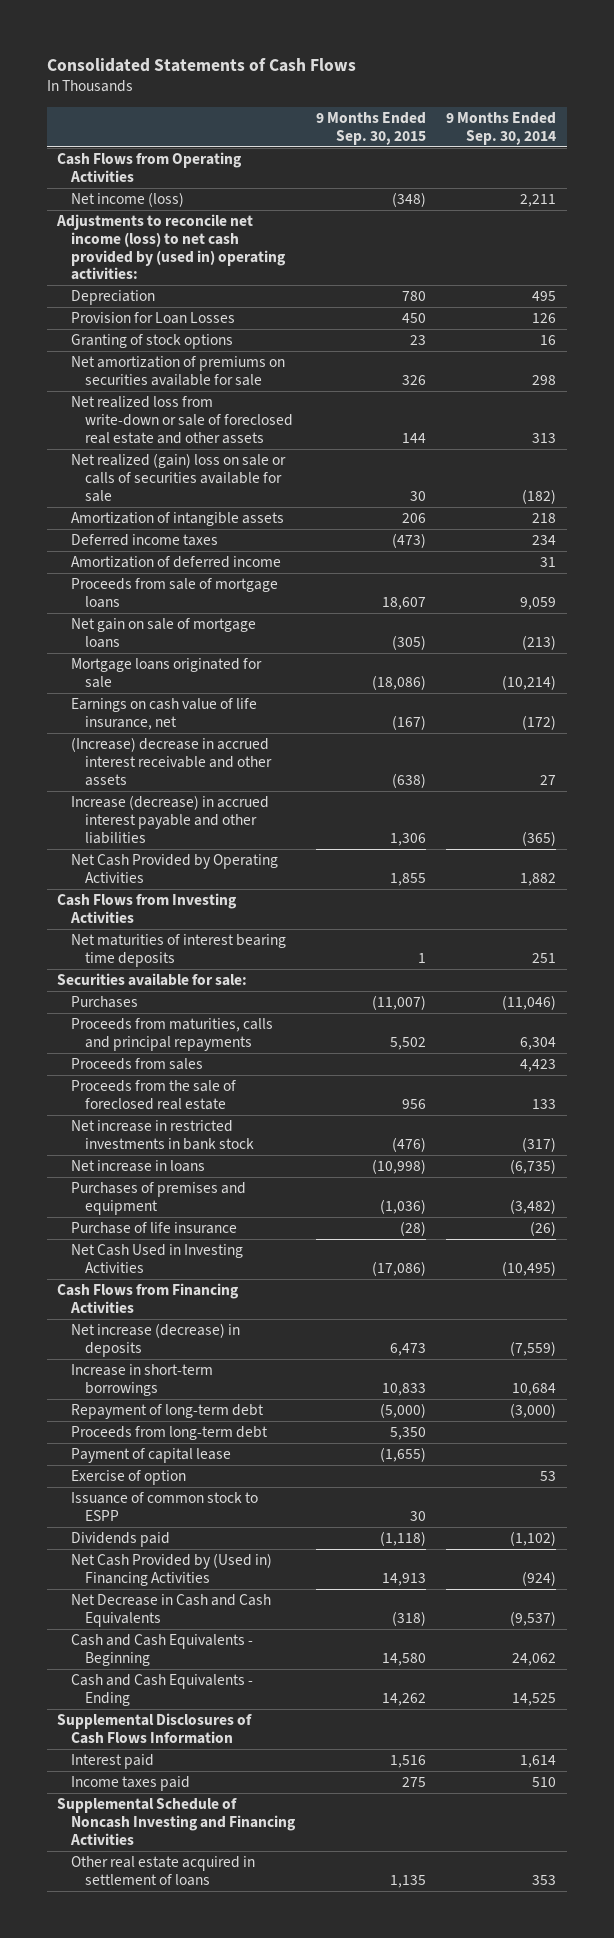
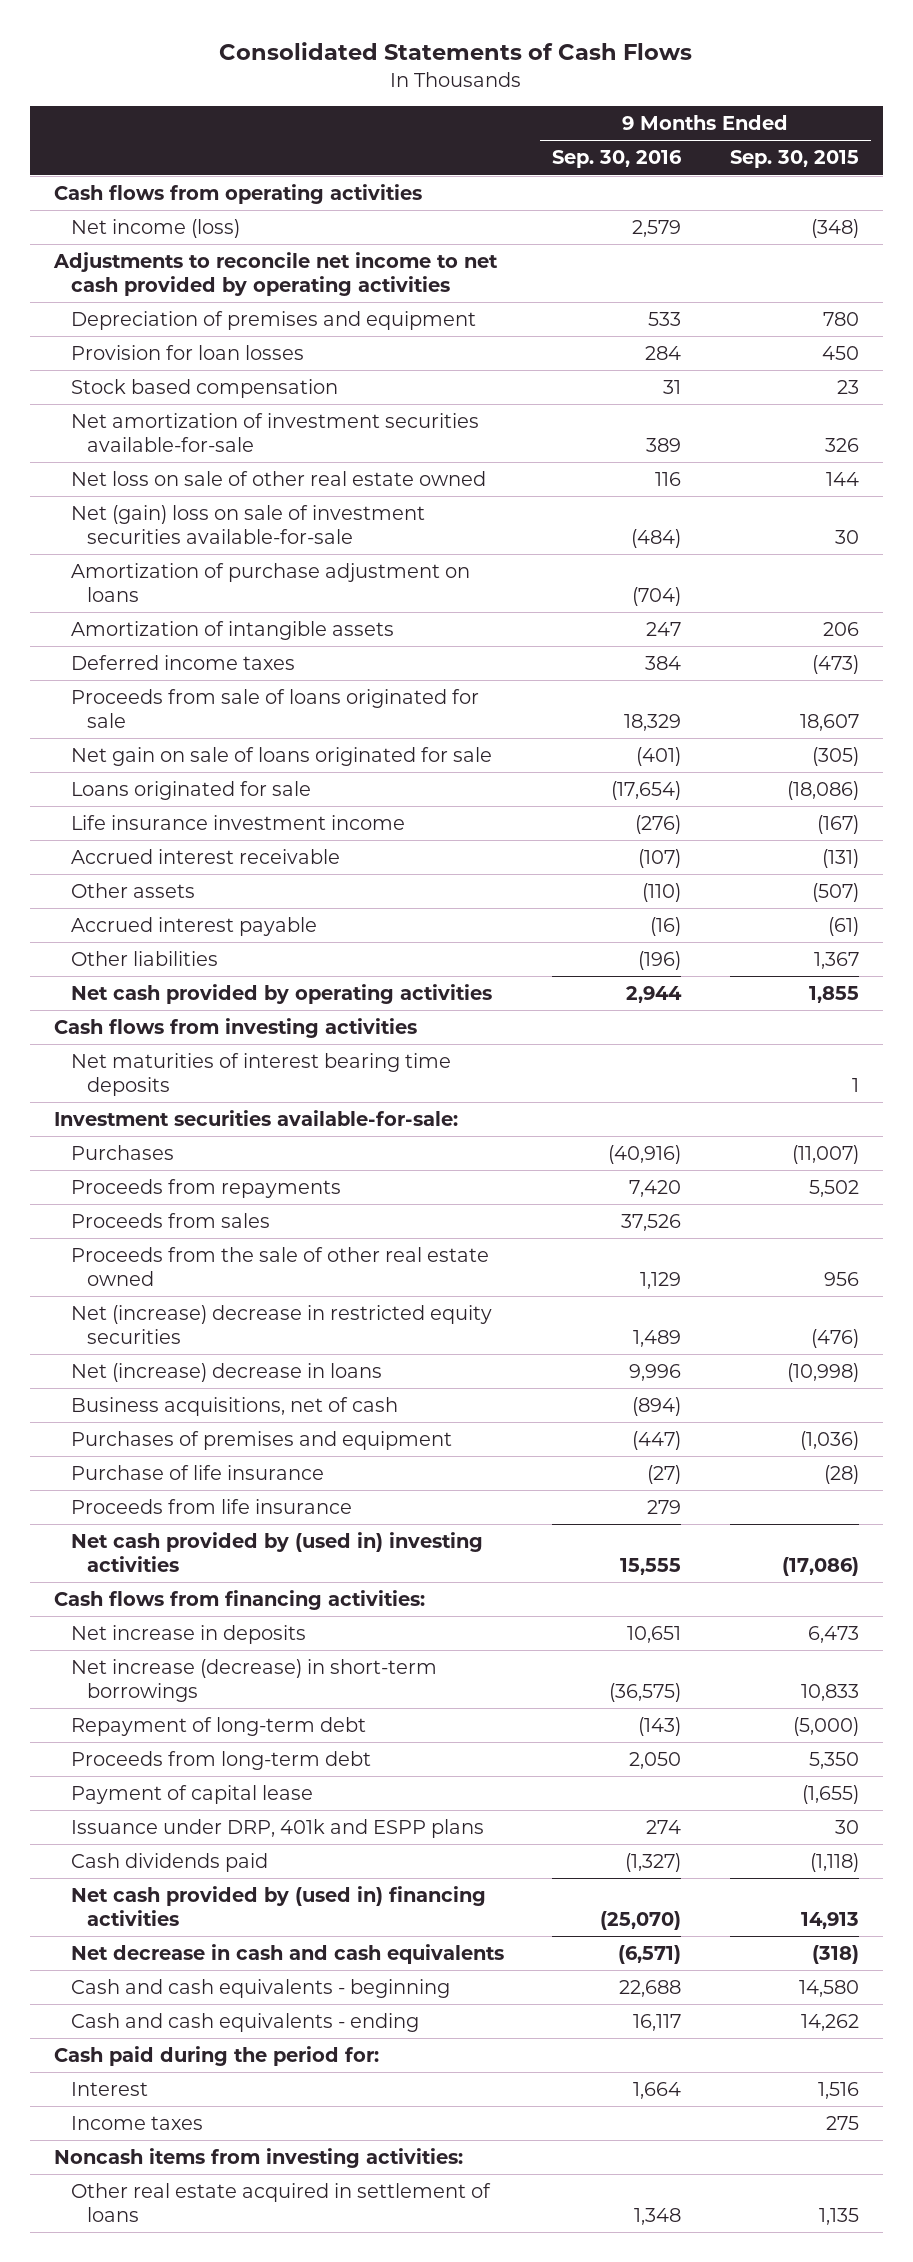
[446,112,557,145] 9 Months Ended Sep. 30, 2014 -> none
none -> [552,150,683,169] Sep. 30, 2016
[57,152,243,182] Cash Flows from Operating Activities -> [54,183,423,204] Cash flows from operating activities
[71,334,234,350] Granting of stock options -> none
[56,214,287,281] Adjustments to reconcile net income (loss) to net cash provided by (used in) operating activities: -> [53,251,499,297] Adjustments to reconcile net income to net cash provided by operating activities
[71,290,156,306] Depreciation -> [70,310,476,330] Depreciation of premises and equipment
[71,312,236,325] Provision for Loan Losses -> [70,344,304,360] Provision for loan losses
none -> [70,378,338,398] Stock based compensation
[71,356,286,386] Net amortization of premiums on securities available for sale -> [70,412,479,453] Net amortization of investment securities available-for-sale
[71,396,293,444] Net realized loss from write-down or sale of foreclosed real estate and other assets -> [70,470,486,486] Net loss on sale of other real estate owned
[71,453,287,502] Net realized (gain) loss on sale or calls of securities available for sale -> [70,504,425,545] Net (gain) loss on sale of investment securities available-for-sale
none -> [70,562,470,603] Amortization of purchase adjustment on loans
[71,556,282,569] Amortization of deferred income -> none
[71,737,272,786] (Increase) decrease in accrued interest receivable and other assets -> none
[71,578,279,608] Proceeds from sale of mortgage loans -> [70,688,479,729] Proceeds from sale of loans originated for sale
[71,618,257,648] Net gain on sale of mortgage loans -> [70,746,492,766] Net gain on sale of loans originated for sale
[71,658,263,688] Mortgage loans originated for sale -> [70,780,311,800] Loans originated for sale
[71,698,258,730] Earnings on cash value of life insurance, net -> [70,814,405,830] Life insurance investment income
none -> [70,848,340,864] Accrued interest receivable
none -> [70,882,195,898] Other assets
none -> [70,916,317,936] Accrued interest payable
[71,795,270,844] Increase (decrease) in accrued interest payable and other liabilities -> [70,950,218,966] Other liabilities
[389,832,426,846] 1,306 -> [813,951,859,969] 1,367
[71,854,279,883] Net Cash Provided by Operating Activities -> [70,983,492,1004] Net cash provided by operating activities
[57,893,238,923] Cash Flows from Investing Activities -> [54,1017,418,1038] Cash flows from investing activities
[57,973,248,987] Securities available for sale: -> [54,1109,459,1126] Investment securities available-for-sale:
[71,1018,274,1051] Proceeds from maturities, calls and principal repayments -> [70,1178,341,1198] Proceeds from repayments
[71,1080,237,1110] Proceeds from the sale of foreclosed real estate -> [70,1246,489,1287] Proceeds from the sale of other real estate owned
[71,1120,254,1150] Net increase in restricted investments in bank stock -> [70,1304,492,1345] Net (increase) decrease in restricted equity securities
[71,1160,206,1173] Net increase in loans -> [70,1362,382,1382] Net (increase) decrease in loans
none -> [70,1396,398,1416] Business acquisitions, net of cash
none -> [70,1498,352,1514] Proceeds from life insurance
[71,1244,244,1273] Net Cash Used in Investing Activities -> [70,1531,483,1573] Net cash provided by (used in) investing activities
[57,1283,240,1313] Cash Flows from Financing Activities -> [54,1589,426,1610] Cash flows from financing activities:
[71,1323,241,1357] Net increase (decrease) in deposits -> [70,1624,306,1644] Net increase in deposits
[71,1364,214,1396] Increase in short-term borrowings -> [70,1658,437,1703] Net increase (decrease) in short-term borrowings
[71,1470,187,1486] Exercise of option -> none
[57,1713,253,1744] Supplemental Disclosures of Cash Flows Information -> none
[71,1492,259,1521] Issuance of common stock to ESPP -> [70,1818,484,1838] Issuance under DRP, 401k and ESPP plans
[71,1532,171,1548] Dividends paid -> [70,1852,268,1872] Cash dividends paid
[71,1553,273,1586] Net Cash Provided by (Used in) Financing Activities -> [70,1885,486,1927] Net cash provided by (used in) financing activities
[71,1594,272,1627] Net Decrease in Cash and Cash Equivalents -> [70,1943,504,1964] Net decrease in cash and cash equivalents
[71,1634,254,1666] Cash and Cash Equivalents - Beginning -> [70,1978,450,1998] Cash and cash equivalents - beginning
[71,1674,254,1706] Cash and Cash Equivalents - Ending -> [70,2012,419,2032] Cash and cash equivalents - ending
none -> [54,2045,380,2066] Cash paid during the period for:
[71,1754,155,1770] Interest paid -> [70,2081,148,2096] Interest
[71,1776,191,1792] Income taxes paid -> [70,2115,203,2130] Income taxes
[57,1798,297,1845] Supplemental Schedule of Noncash Investing and Financing Activities -> [54,2147,464,2168] Noncash items from investing activities:

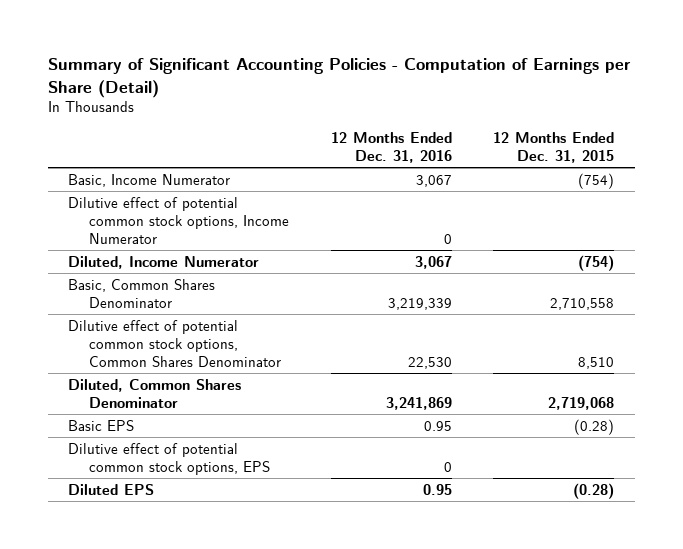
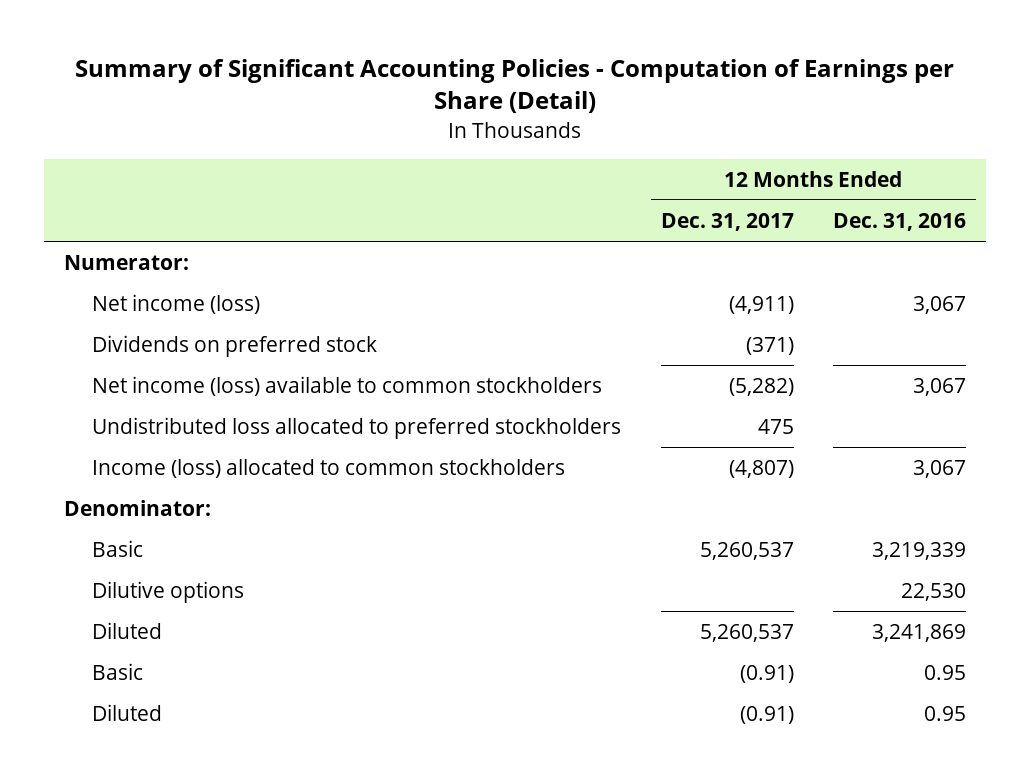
[493,132,615,164] 12 Months Ended Dec. 31, 2015 -> none
none -> [660,213,794,232] Dec. 31, 2017
[68,196,290,244] Dilutive effect of potential common stock options, Income Numerator -> none
[68,442,271,475] Dilutive effect of potential common stock options, EPS -> none
none -> [64,255,190,271] Numerator:
none -> [92,294,261,315] Net income (loss)
none -> [92,335,378,358] Dividends on preferred stock
[68,173,231,187] Basic, Income Numerator -> [92,376,603,397] Net income (loss) available to common stockholders
none -> [92,417,622,440] Undistributed loss allocated to preferred stockholders
[68,255,260,269] Diluted, Income Numerator -> [92,459,566,479] Income (loss) allocated to common stockholders
none -> [64,500,212,517] Denominator:
[68,278,216,308] Basic, Common Shares Denominator -> [92,540,144,558] Basic
[68,319,282,367] Dilutive effect of potential common stock options, Common Shares Denominator -> [92,581,245,604] Dilutive options
[68,378,242,408] Diluted, Common Shares Denominator -> [92,622,163,640] Diluted
[68,419,135,431] Basic EPS -> [92,663,144,681] Basic
[68,483,155,495] Diluted EPS -> [92,704,163,722] Diluted

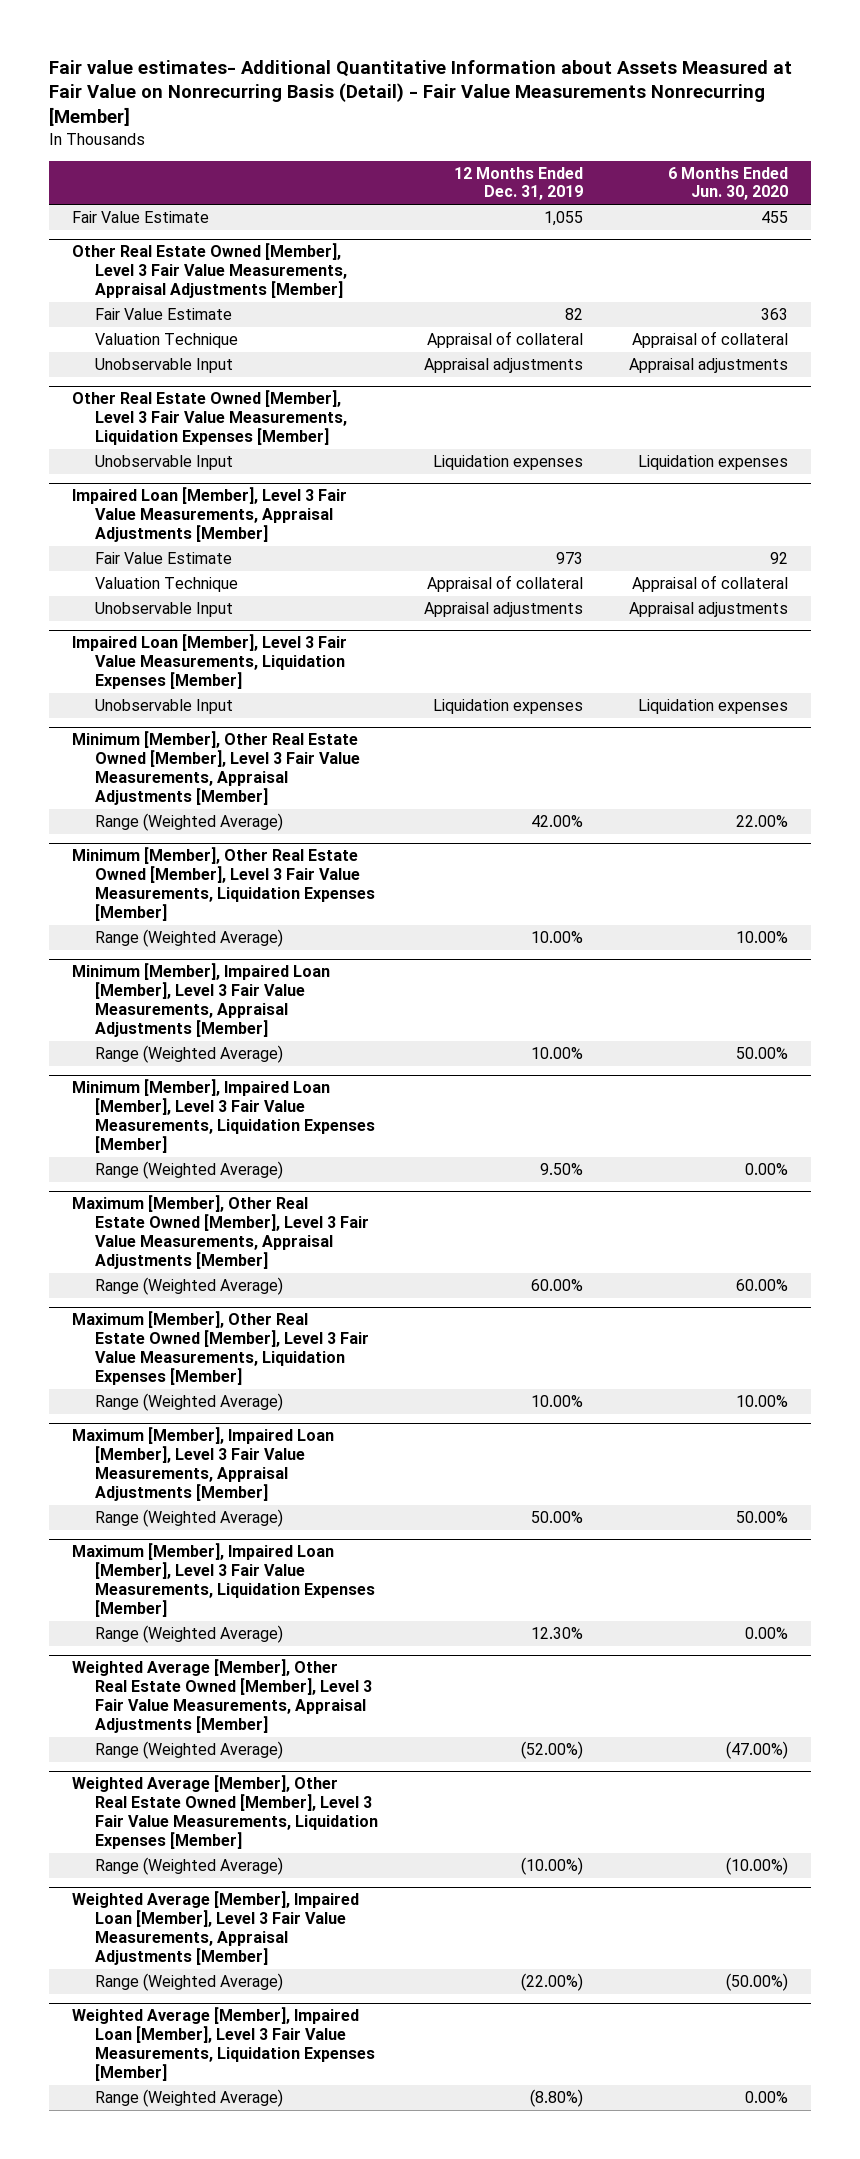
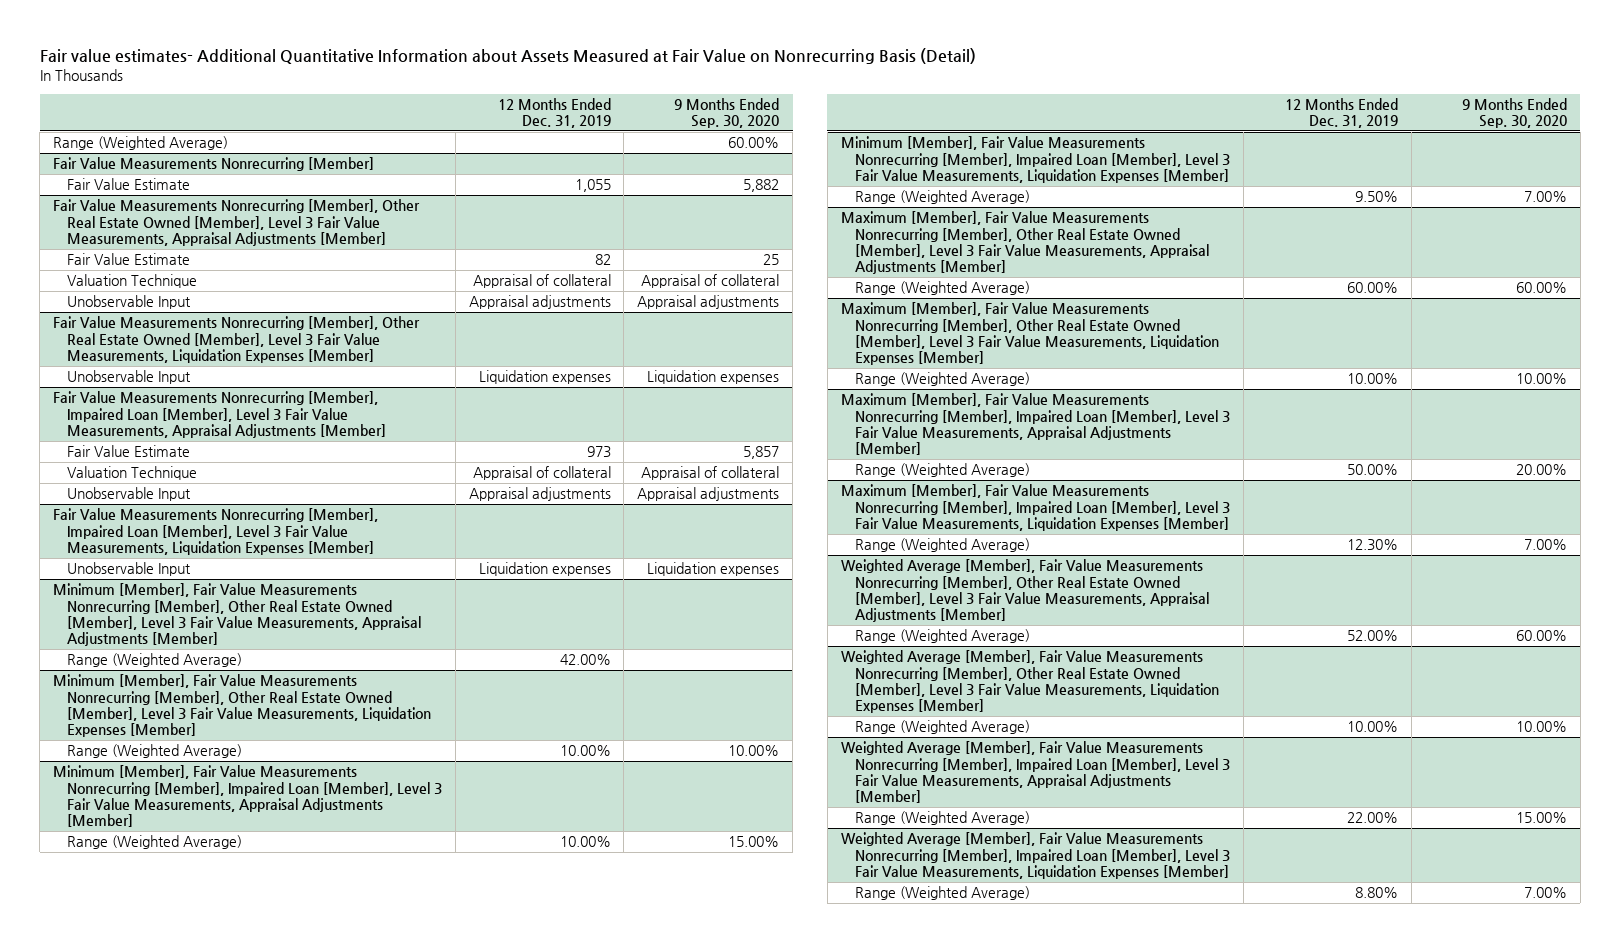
[48,59,792,127] Fair value estimates- Additional Quantitative Information about Assets Measured at Fair Value on Nonrecurring Basis (Detail) - Fair Value Measurements Nonrecurring [Member] -> [39,48,976,65] Fair value estimates- Additional Quantitative Information about Assets Measured at Fair Value on Nonrecurring Basis (Detail)
[668,166,789,201] 6 Months Ended Jun. 30, 2020 -> none
none -> [674,97,780,129] 9 Months Ended Sep. 30, 2020
none -> [52,136,228,151] Range (Weighted Average)
none -> [52,157,374,172] Fair Value Measurements Nonrecurring [Member]
[71,243,348,299] Other Real Estate Owned [Member], Level 3 Fair Value Measurements, Appraisal Adjustments [Member] -> [52,199,420,247] Fair Value Measurements Nonrecurring [Member], Other Real Estate Owned [Member], Level 3 Fair Value Measurements, Appraisal Adjustments [Member]
[71,390,348,446] Other Real Estate Owned [Member], Level 3 Fair Value Measurements, Liquidation Expenses [Member] -> [52,316,420,364] Fair Value Measurements Nonrecurring [Member], Other Real Estate Owned [Member], Level 3 Fair Value Measurements, Liquidation Expenses [Member]
[71,487,347,543] Impaired Loan [Member], Level 3 Fair Value Measurements, Appraisal Adjustments [Member] -> [52,391,387,439] Fair Value Measurements Nonrecurring [Member], Impaired Loan [Member], Level 3 Fair Value Measurements, Appraisal Adjustments [Member]
[71,634,347,690] Impaired Loan [Member], Level 3 Fair Value Measurements, Liquidation Expenses [Member] -> [52,508,378,556] Fair Value Measurements Nonrecurring [Member], Impaired Loan [Member], Level 3 Fair Value Measurements, Liquidation Expenses [Member]
[71,731,361,805] Minimum [Member], Other Real Estate Owned [Member], Level 3 Fair Value Measurements, Appraisal Adjustments [Member] -> [52,583,422,647] Minimum [Member], Fair Value Measurements Nonrecurring [Member], Other Real Estate Owned [Member], Level 3 Fair Value Measurements, Appraisal Adjustments [Member]
[71,847,376,921] Minimum [Member], Other Real Estate Owned [Member], Level 3 Fair Value Measurements, Liquidation Expenses [Member] -> [52,674,432,738] Minimum [Member], Fair Value Measurements Nonrecurring [Member], Other Real Estate Owned [Member], Level 3 Fair Value Measurements, Liquidation Expenses [Member]
[71,963,330,1037] Minimum [Member], Impaired Loan [Member], Level 3 Fair Value Measurements, Appraisal Adjustments [Member] -> [52,765,443,828] Minimum [Member], Fair Value Measurements Nonrecurring [Member], Impaired Loan [Member], Level 3 Fair Value Measurements, Appraisal Adjustments [Member]
[71,1079,376,1153] Minimum [Member], Impaired Loan [Member], Level 3 Fair Value Measurements, Liquidation Expenses [Member] -> [840,136,1230,184] Minimum [Member], Fair Value Measurements Nonrecurring [Member], Impaired Loan [Member], Level 3 Fair Value Measurements, Liquidation Expenses [Member]
[71,1195,370,1269] Maximum [Member], Other Real Estate Owned [Member], Level 3 Fair Value Measurements, Appraisal Adjustments [Member] -> [840,211,1209,275] Maximum [Member], Fair Value Measurements Nonrecurring [Member], Other Real Estate Owned [Member], Level 3 Fair Value Measurements, Appraisal Adjustments [Member]
[71,1311,370,1385] Maximum [Member], Other Real Estate Owned [Member], Level 3 Fair Value Measurements, Liquidation Expenses [Member] -> [840,302,1219,366] Maximum [Member], Fair Value Measurements Nonrecurring [Member], Other Real Estate Owned [Member], Level 3 Fair Value Measurements, Liquidation Expenses [Member]
[71,1427,334,1501] Maximum [Member], Impaired Loan [Member], Level 3 Fair Value Measurements, Appraisal Adjustments [Member] -> [840,393,1230,456] Maximum [Member], Fair Value Measurements Nonrecurring [Member], Impaired Loan [Member], Level 3 Fair Value Measurements, Appraisal Adjustments [Member]
[71,1543,376,1617] Maximum [Member], Impaired Loan [Member], Level 3 Fair Value Measurements, Liquidation Expenses [Member] -> [840,484,1230,532] Maximum [Member], Fair Value Measurements Nonrecurring [Member], Impaired Loan [Member], Level 3 Fair Value Measurements, Liquidation Expenses [Member]
[71,1659,373,1733] Weighted Average [Member], Other Real Estate Owned [Member], Level 3 Fair Value Measurements, Appraisal Adjustments [Member] -> [840,559,1209,623] Weighted Average [Member], Fair Value Measurements Nonrecurring [Member], Other Real Estate Owned [Member], Level 3 Fair Value Measurements, Appraisal Adjustments [Member]
[521,1740,584,1759] (52.00%) -> [1347,630,1399,642] 52.00%
[71,1775,379,1849] Weighted Average [Member], Other Real Estate Owned [Member], Level 3 Fair Value Measurements, Liquidation Expenses [Member] -> [840,650,1219,714] Weighted Average [Member], Fair Value Measurements Nonrecurring [Member], Other Real Estate Owned [Member], Level 3 Fair Value Measurements, Liquidation Expenses [Member]
[521,1856,584,1875] (10.00%) -> [1347,721,1399,733] 10.00%
[71,1891,359,1965] Weighted Average [Member], Impaired Loan [Member], Level 3 Fair Value Measurements, Appraisal Adjustments [Member] -> [840,741,1230,804] Weighted Average [Member], Fair Value Measurements Nonrecurring [Member], Impaired Loan [Member], Level 3 Fair Value Measurements, Appraisal Adjustments [Member]
[521,1972,584,1991] (22.00%) -> [1347,812,1399,824] 22.00%
[71,2007,376,2081] Weighted Average [Member], Impaired Loan [Member], Level 3 Fair Value Measurements, Liquidation Expenses [Member] -> [840,832,1230,880] Weighted Average [Member], Fair Value Measurements Nonrecurring [Member], Impaired Loan [Member], Level 3 Fair Value Measurements, Liquidation Expenses [Member]
[530,2088,584,2107] (8.80%) -> [1355,887,1399,899] 8.80%

